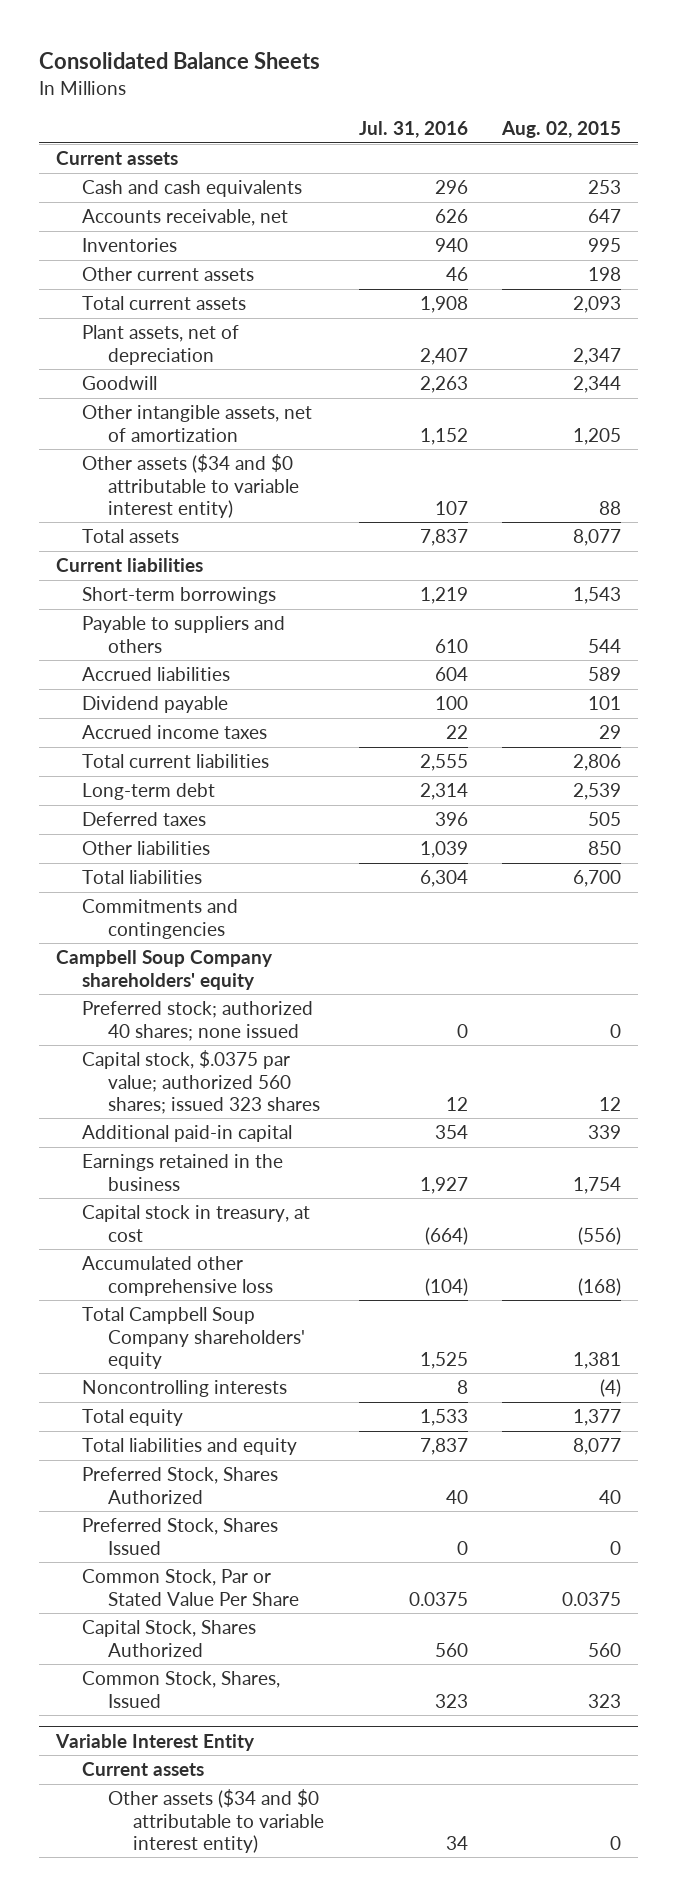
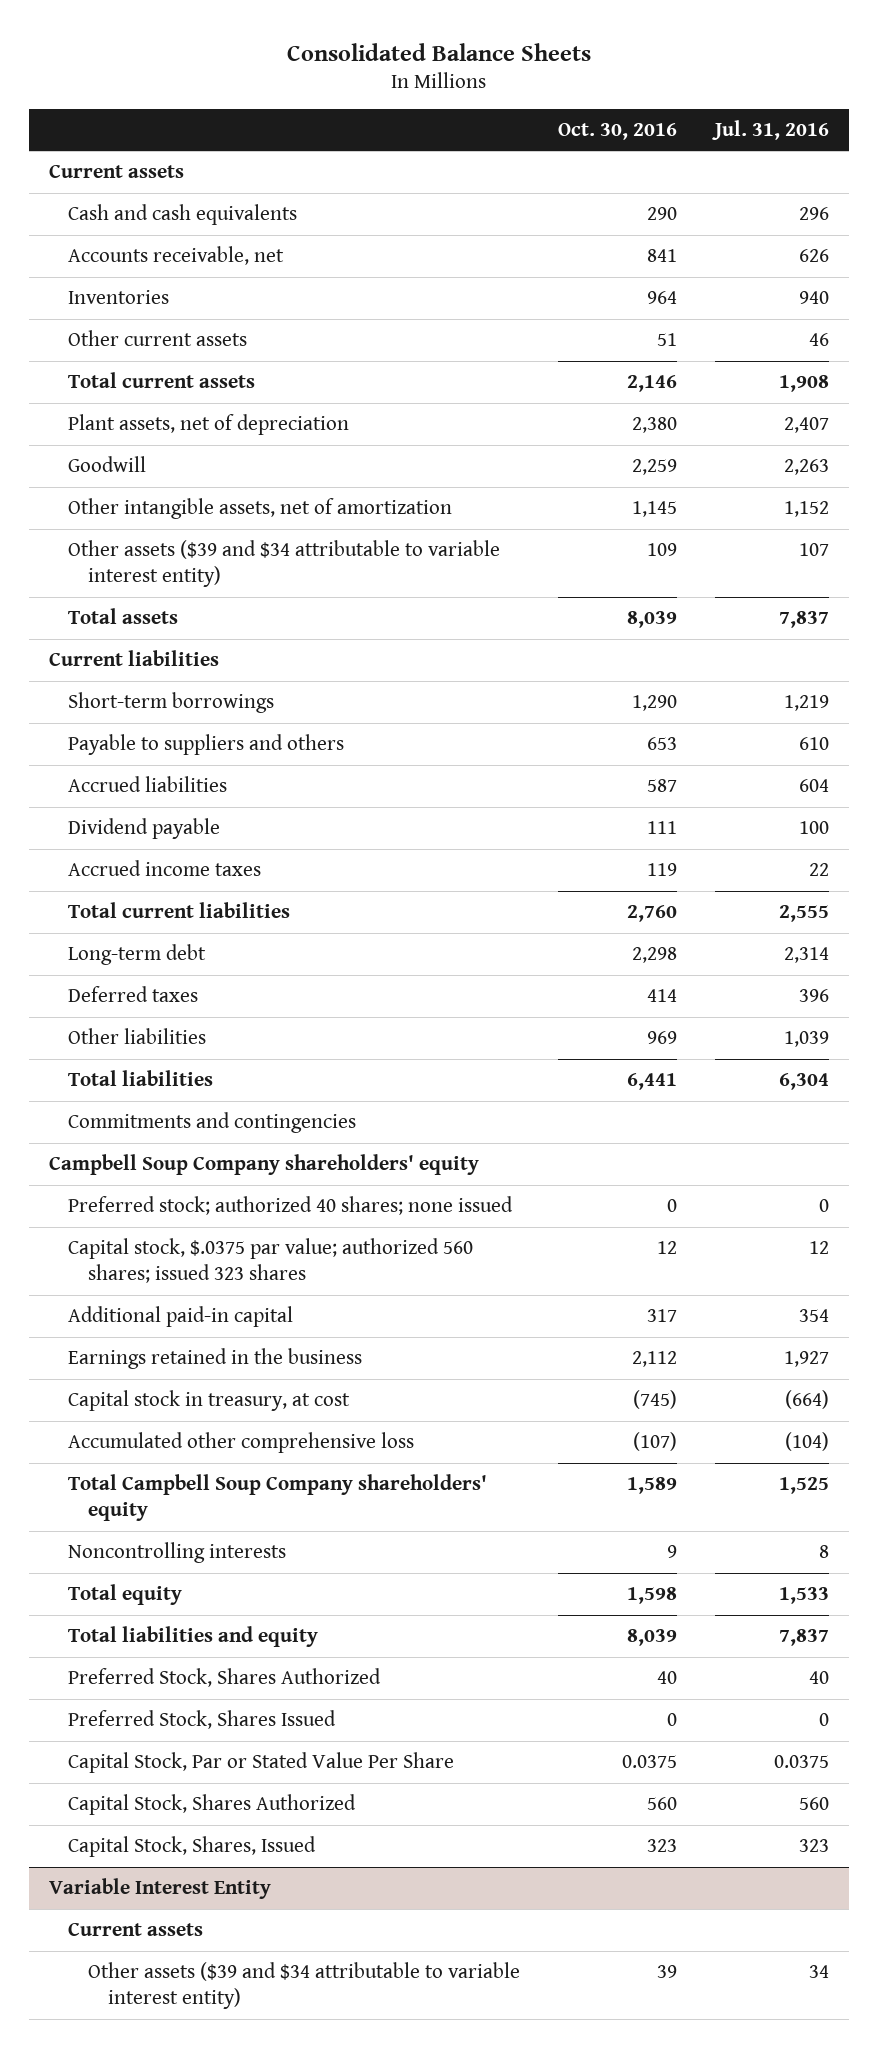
[500,121,621,139] Aug. 02, 2015 -> none
none -> [558,122,678,140] Oct. 30, 2016
[81,454,299,518] Other assets ($34 and $0 attributable to variable interest entity) -> [68,540,501,588] Other assets ($39 and $34 attributable to variable interest entity)
[81,1569,299,1606] Common Stock, Par or Stated Value Per Share -> [68,1752,455,1774] Capital Stock, Par or Stated Value Per Share
[81,1671,280,1708] Common Stock, Shares, Issued -> [68,1836,317,1858] Capital Stock, Shares, Issued
[107,1789,325,1853] Other assets ($34 and $0 attributable to variable interest entity) -> [87,1962,520,2010] Other assets ($39 and $34 attributable to variable interest entity)

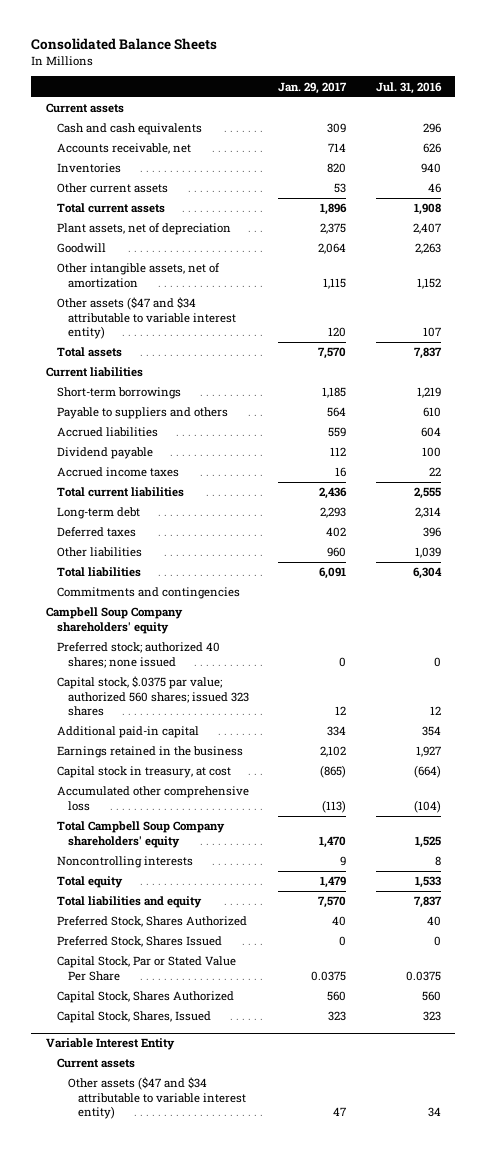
[558,122,678,140] Oct. 30, 2016 -> none
none -> [278,81,348,94] Jan. 29, 2017
[68,540,501,588] Other assets ($39 and $34 attributable to variable interest entity) -> [56,297,236,340] Other assets ($47 and $34 attributable to variable interest entity)
[87,1962,520,2010] Other assets ($39 and $34 attributable to variable interest entity) -> [67,1077,247,1120] Other assets ($47 and $34 attributable to variable interest entity)

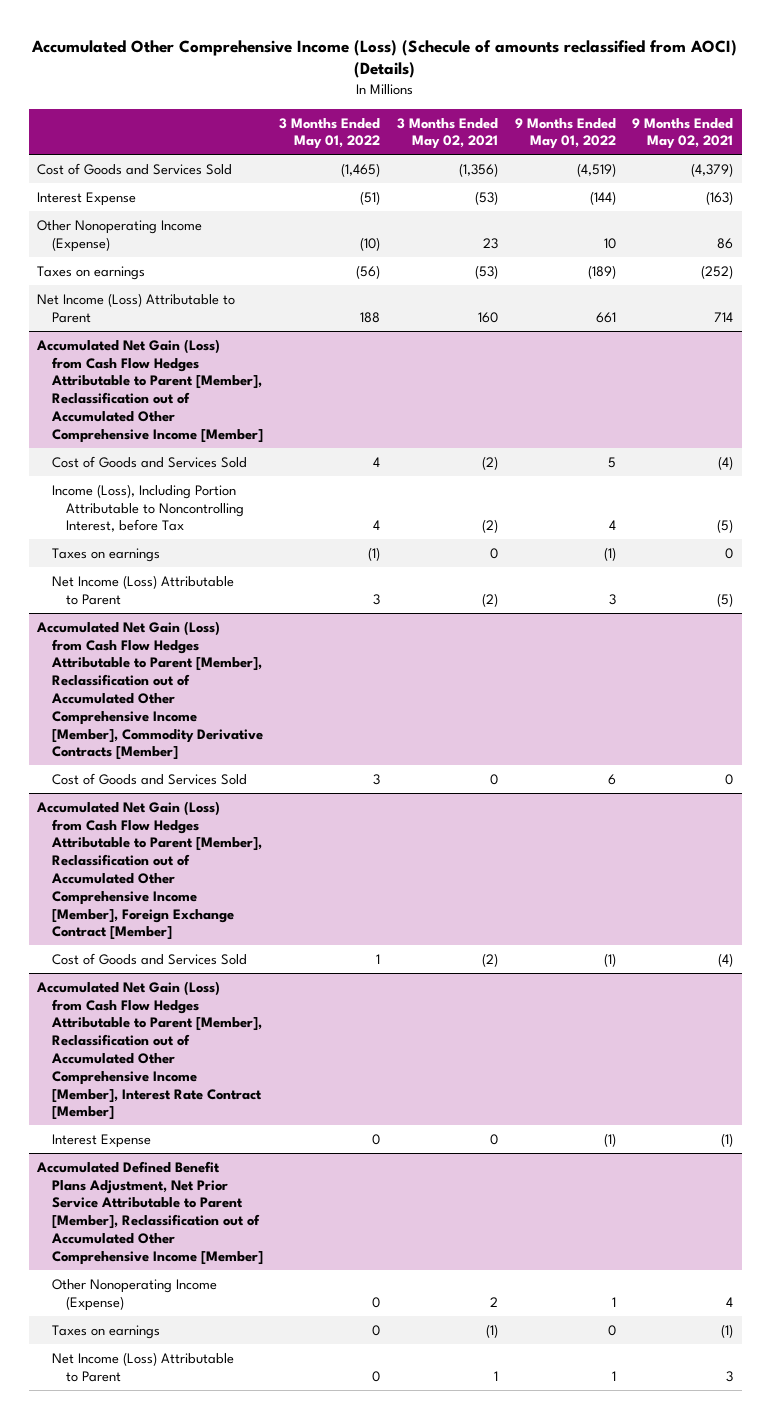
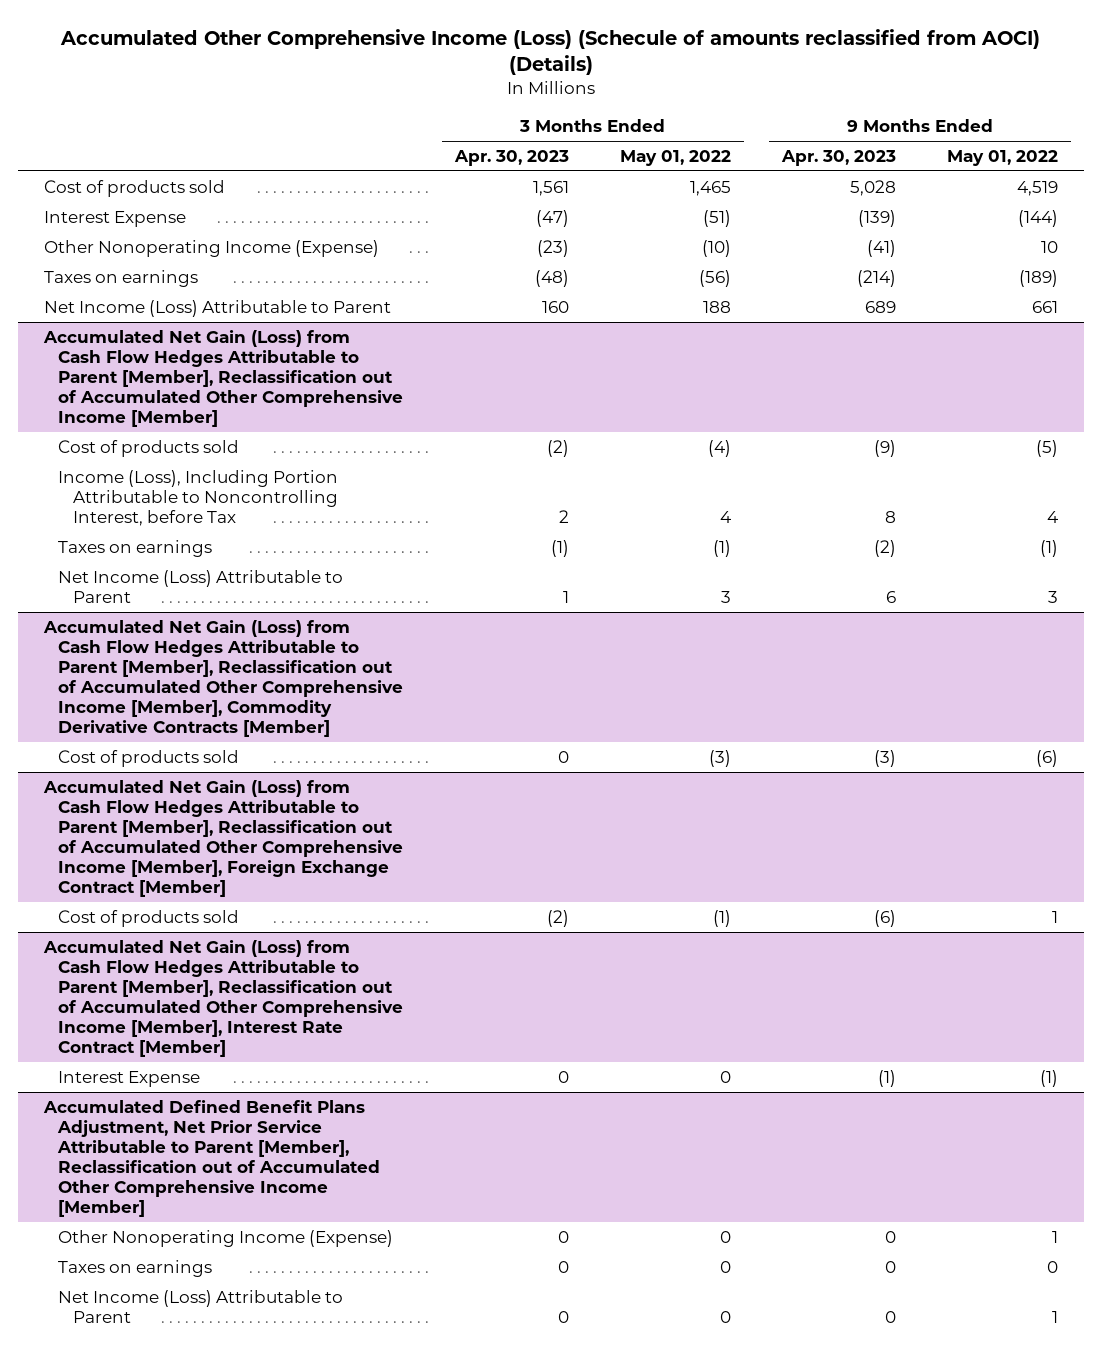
[396,117,498,150] 3 Months Ended May 02, 2021 -> none
[632,117,734,150] 9 Months Ended May 02, 2021 -> none
none -> [453,149,569,166] Apr. 30, 2023
none -> [781,149,897,166] Apr. 30, 2023
[37,162,233,175] Cost of Goods and Services Sold -> [43,179,225,197] Cost of products sold
[341,162,381,177] (1,465) -> [689,180,731,196] 1,465
[576,162,616,177] (4,519) -> [1017,180,1059,196] 4,519
[51,455,247,468] Cost of Goods and Services Sold -> [58,439,240,457] Cost of products sold
[373,456,381,467] 4 -> [707,439,731,457] (4)
[607,456,616,468] 5 -> [1036,439,1059,457] (5)
[51,772,247,785] Cost of Goods and Services Sold -> [58,749,240,767] Cost of products sold
[373,773,381,785] 3 -> [708,749,731,767] (3)
[607,773,616,785] 6 -> [1036,749,1059,767] (6)
[51,952,247,965] Cost of Goods and Services Sold -> [58,909,240,927] Cost of products sold
[376,953,381,964] 1 -> [712,909,731,927] (1)
[603,952,616,967] (1) -> [1052,910,1059,923] 1

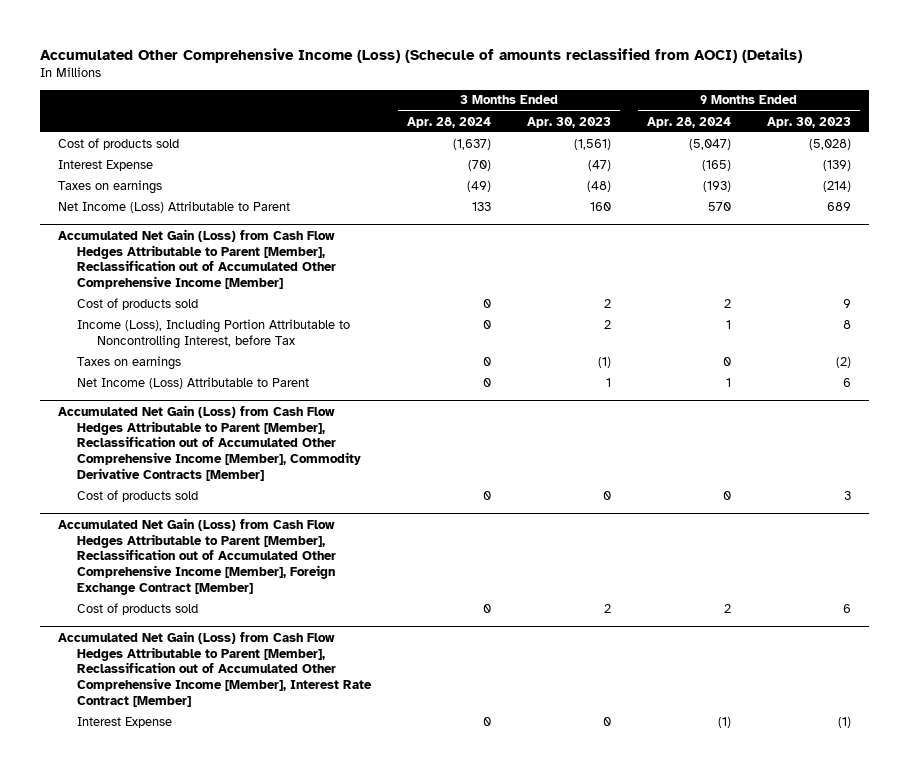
[619,149,731,166] May 01, 2022 -> none
[947,149,1059,166] May 01, 2022 -> none
none -> [407,116,492,128] Apr. 28, 2024
none -> [647,116,732,128] Apr. 28, 2024
[532,180,569,196] 1,561 -> [574,138,612,150] (1,561)
[850,179,897,196] 5,028 -> [809,138,852,150] (5,028)
[43,239,379,257] Other Nonoperating Income (Expense) -> none
[546,439,569,457] (2) -> [604,298,612,308] 2
[874,439,897,457] (9) -> [843,298,852,308] 9
[874,749,897,767] (3) -> [844,490,852,500] 3
[546,909,569,927] (2) -> [604,603,612,613] 2
[874,909,897,927] (6) -> [843,603,852,613] 6
[42,1099,381,1217] Accumulated Defined Benefit Plans Adjustment, Net Prior Service Attributable to Parent [Member], Reclassification out of Accumulated Other Comprehensive Income [Member] -> none
[58,1229,394,1247] Other Nonoperating Income (Expense) -> none
[58,1259,213,1277] Taxes on earnings -> none
[58,1289,344,1323] Net Income (Loss) Attributable to Parent -> none

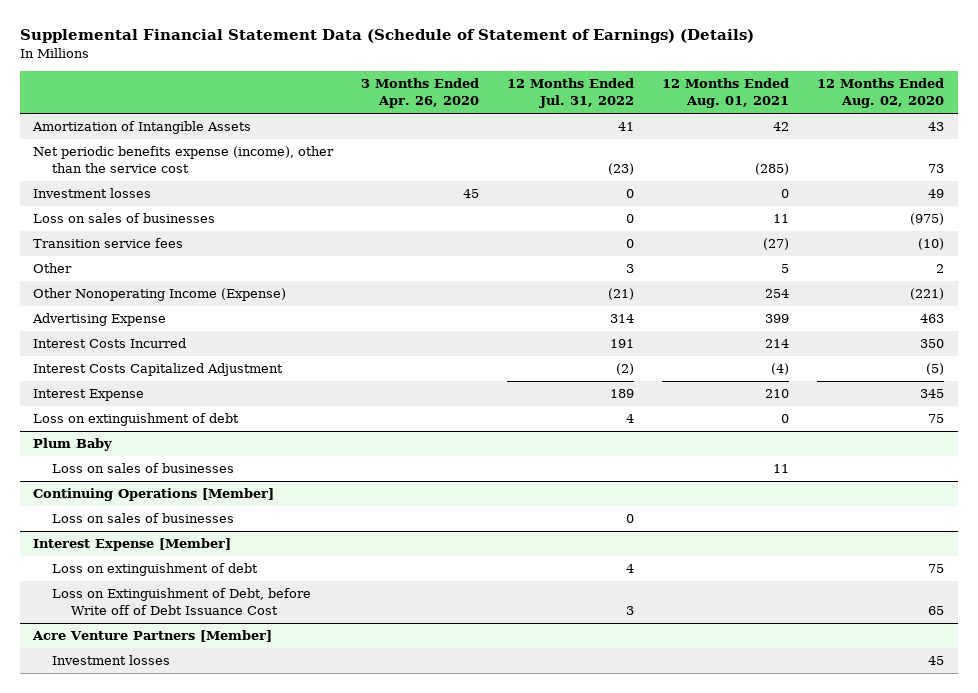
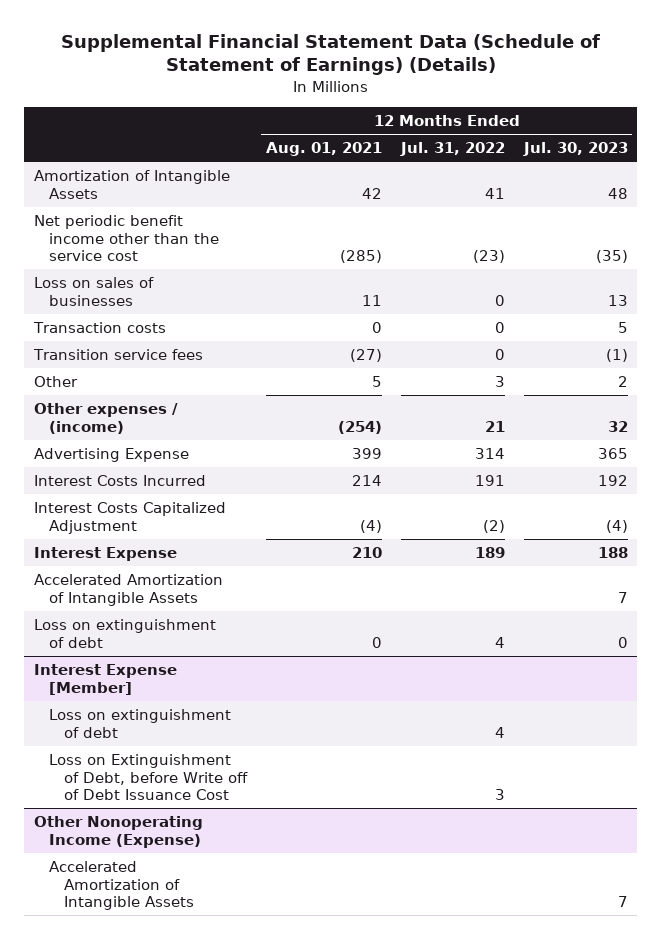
[361,78,480,109] 3 Months Ended Apr. 26, 2020 -> none
[817,78,945,109] 12 Months Ended Aug. 02, 2020 -> none
none -> [522,142,628,157] Jul. 30, 2023
[33,188,152,199] Investment losses -> none
[33,146,335,174] Net periodic benefits expense (income), other than the service cost -> [33,215,219,262] Net periodic benefit income other than the service cost
none -> [32,322,166,334] Transaction costs
[33,288,287,302] Other Nonoperating Income (Expense) -> [33,403,178,434] Other expenses / (income)
[608,288,635,301] (21) -> [484,420,505,432] 21
[765,289,790,299] 254 -> [337,420,382,434] (254)
none -> [33,574,223,606] Accelerated Amortization of Intangible Assets
[33,438,113,452] Plum Baby -> none
[52,463,235,474] Loss on sales of businesses -> none
[33,488,275,502] Continuing Operations [Member] -> none
[52,513,235,524] Loss on sales of businesses -> none
[32,630,273,643] Acre Venture Partners [Member] -> none
[52,655,171,666] Investment losses -> none
none -> [33,816,203,848] Other Nonoperating Income (Expense)
none -> [48,861,195,911] Accelerated Amortization of Intangible Assets

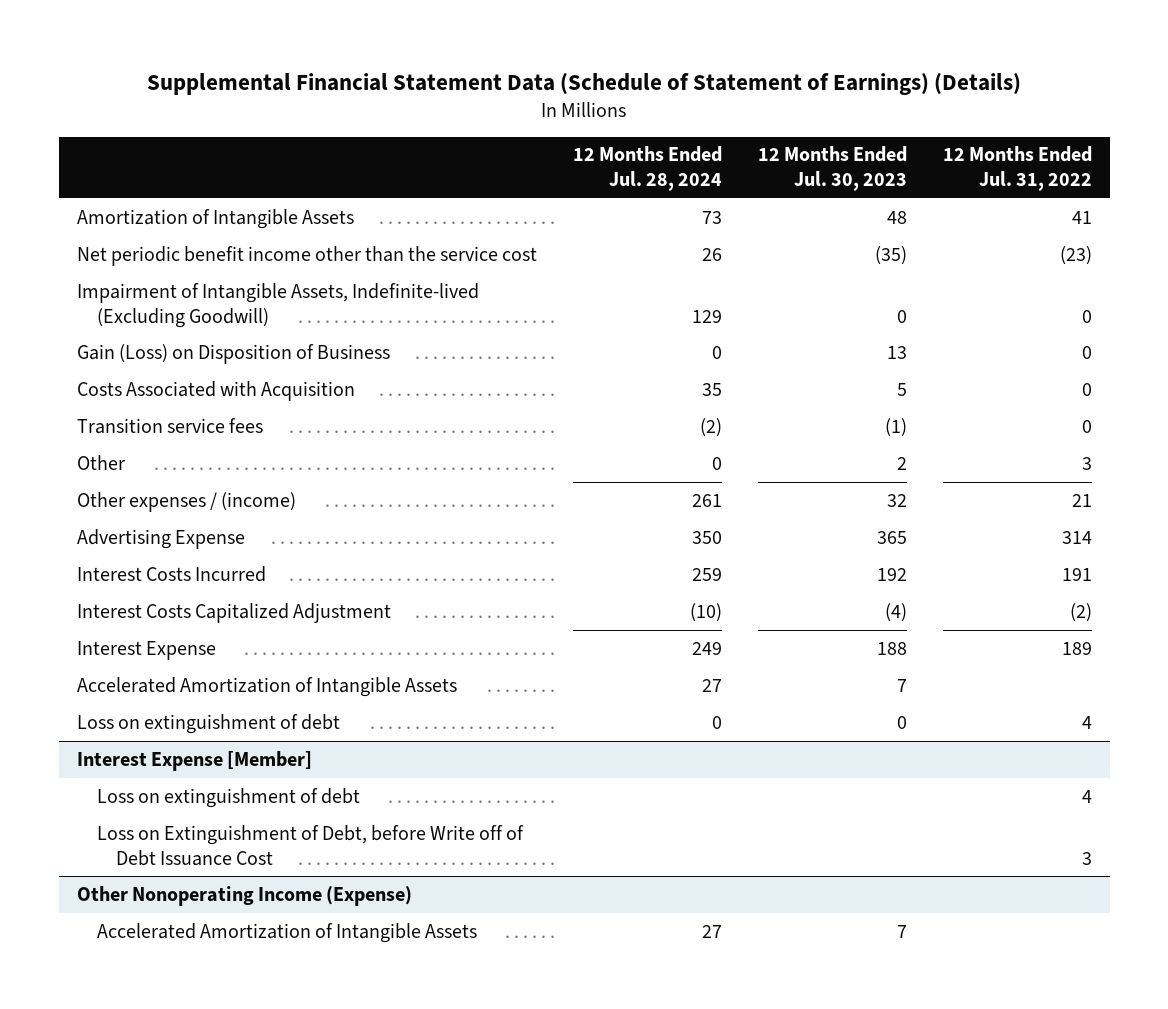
[265,142,382,157] Aug. 01, 2021 -> none
none -> [572,146,722,192] 12 Months Ended Jul. 28, 2024
none -> [76,282,479,328] Impairment of Intangible Assets, Indefinite-lived (Excluding Goodwill)
[33,277,154,306] Loss on sales of businesses -> [76,343,390,364] Gain (Loss) on Disposition of Business
[32,322,166,334] Transaction costs -> [76,380,355,401] Costs Associated with Acquisition

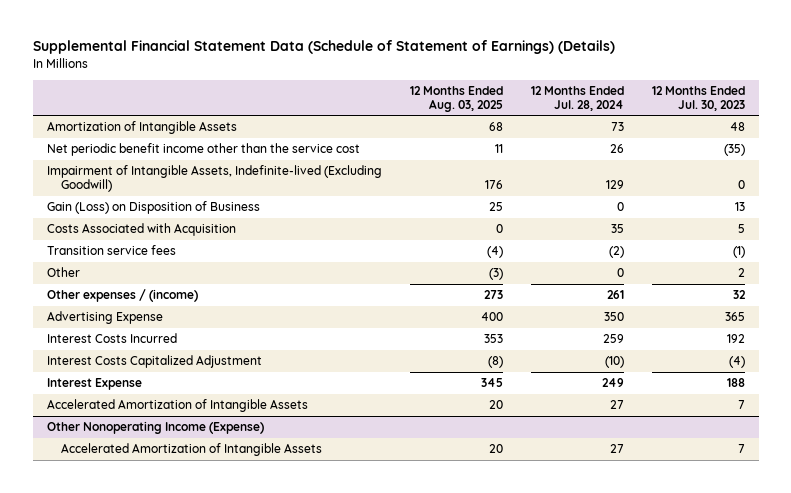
[942,146,1092,192] 12 Months Ended Jul. 31, 2022 -> none
none -> [409,85,503,112] 12 Months Ended Aug. 03, 2025
[76,713,340,734] Loss on extinguishment of debt -> none
[76,750,312,771] Interest Expense [Member] -> none
[96,787,360,808] Loss on extinguishment of debt -> none
[96,824,524,866] Loss on Extinguishment of Debt, before Write off of Debt Issuance Cost -> none

